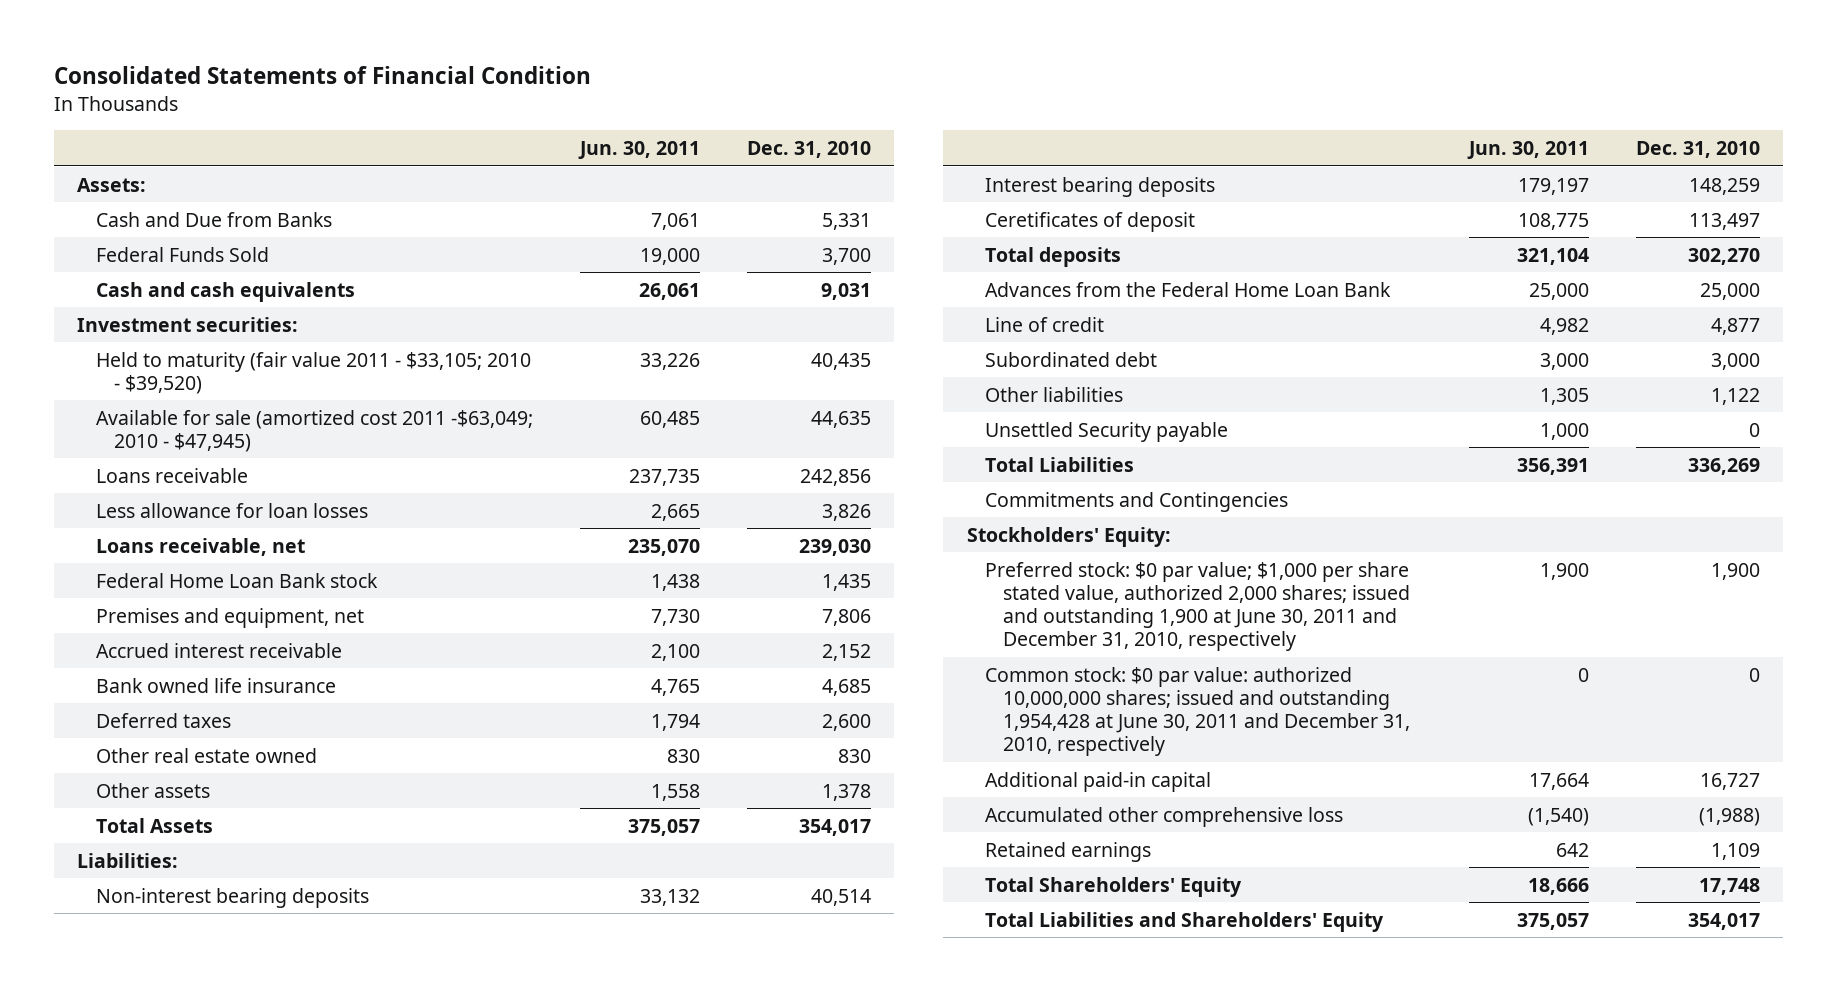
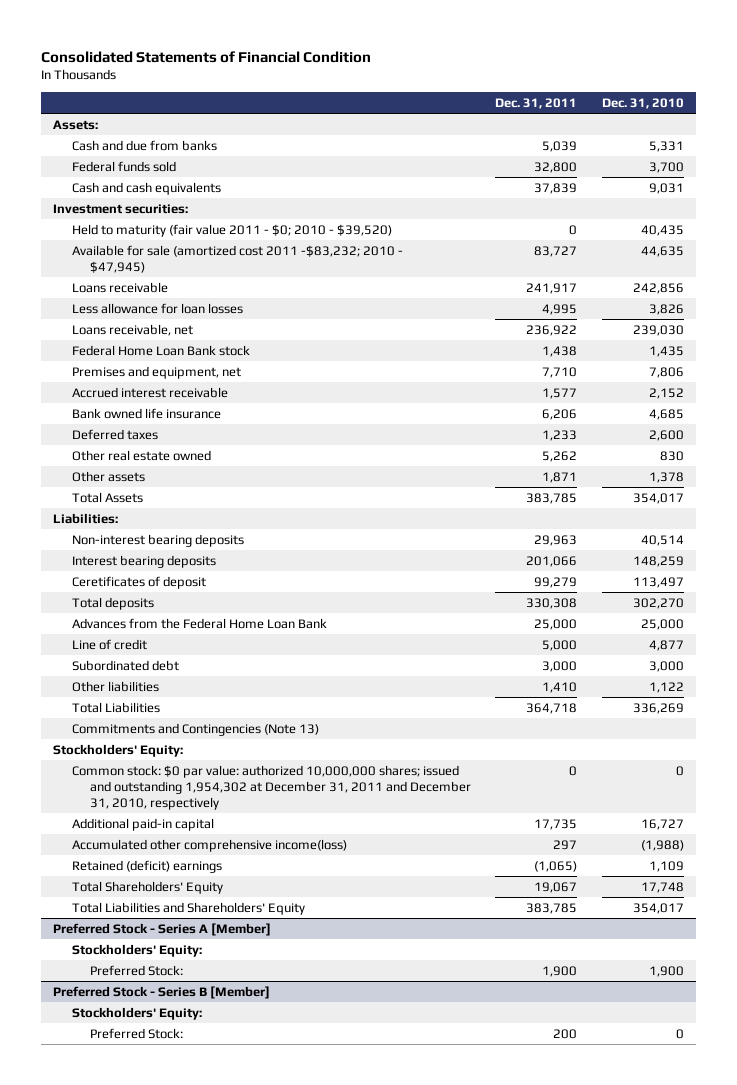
[577,141,700,160] Jun. 30, 2011 -> none
none -> [495,98,578,110] Dec. 31, 2011
[95,211,332,227] Cash and Due from Banks -> [71,139,217,151] Cash and due from banks
[95,246,269,262] Federal Funds Sold -> [71,160,176,172] Federal funds sold
[95,351,531,394] Held to maturity (fair value 2011 - $33,105; 2010 - $39,520) -> [71,223,392,237] Held to maturity (fair value 2011 - $0; 2010 - $39,520)
[95,409,533,452] Available for sale (amortized cost 2011 -$63,049; 2010 - $47,945) -> [71,244,403,273] Available for sale (amortized cost 2011 -$83,232; 2010 - $47,945)
[985,421,1229,442] Unsettled Security payable -> none
[985,491,1289,512] Commitments and Contingencies -> [71,722,319,736] Commitments and Contingencies (Note 13)
[985,561,1411,651] Preferred stock: $0 par value; $1,000 per share stated value, authorized 2,000 shares; issued and outstanding 1,900 at June 30, 2011 and December 31, 2010, respectively -> none
[985,666,1411,756] Common stock: $0 par value: authorized 10,000,000 shares; issued and outstanding 1,954,428 at June 30, 2011 and December 31, 2010, respectively -> [71,764,471,811] Common stock: $0 par value: authorized 10,000,000 shares; issued and outstanding 1,954,302 at December 31, 2011 and December 31, 2010, respectively
[985,806,1344,827] Accumulated other comprehensive loss -> [71,838,347,852] Accumulated other comprehensive income(loss)
[985,841,1152,862] Retained earnings -> [71,859,222,873] Retained (deficit) earnings
none -> [53,922,272,936] Preferred Stock - Series A [Member]
none -> [71,943,202,957] Stockholders' Equity:
none -> [89,964,183,976] Preferred Stock:
none -> [53,985,271,999] Preferred Stock - Series B [Member]
none -> [71,1006,202,1020] Stockholders' Equity:
none -> [89,1027,183,1039] Preferred Stock:

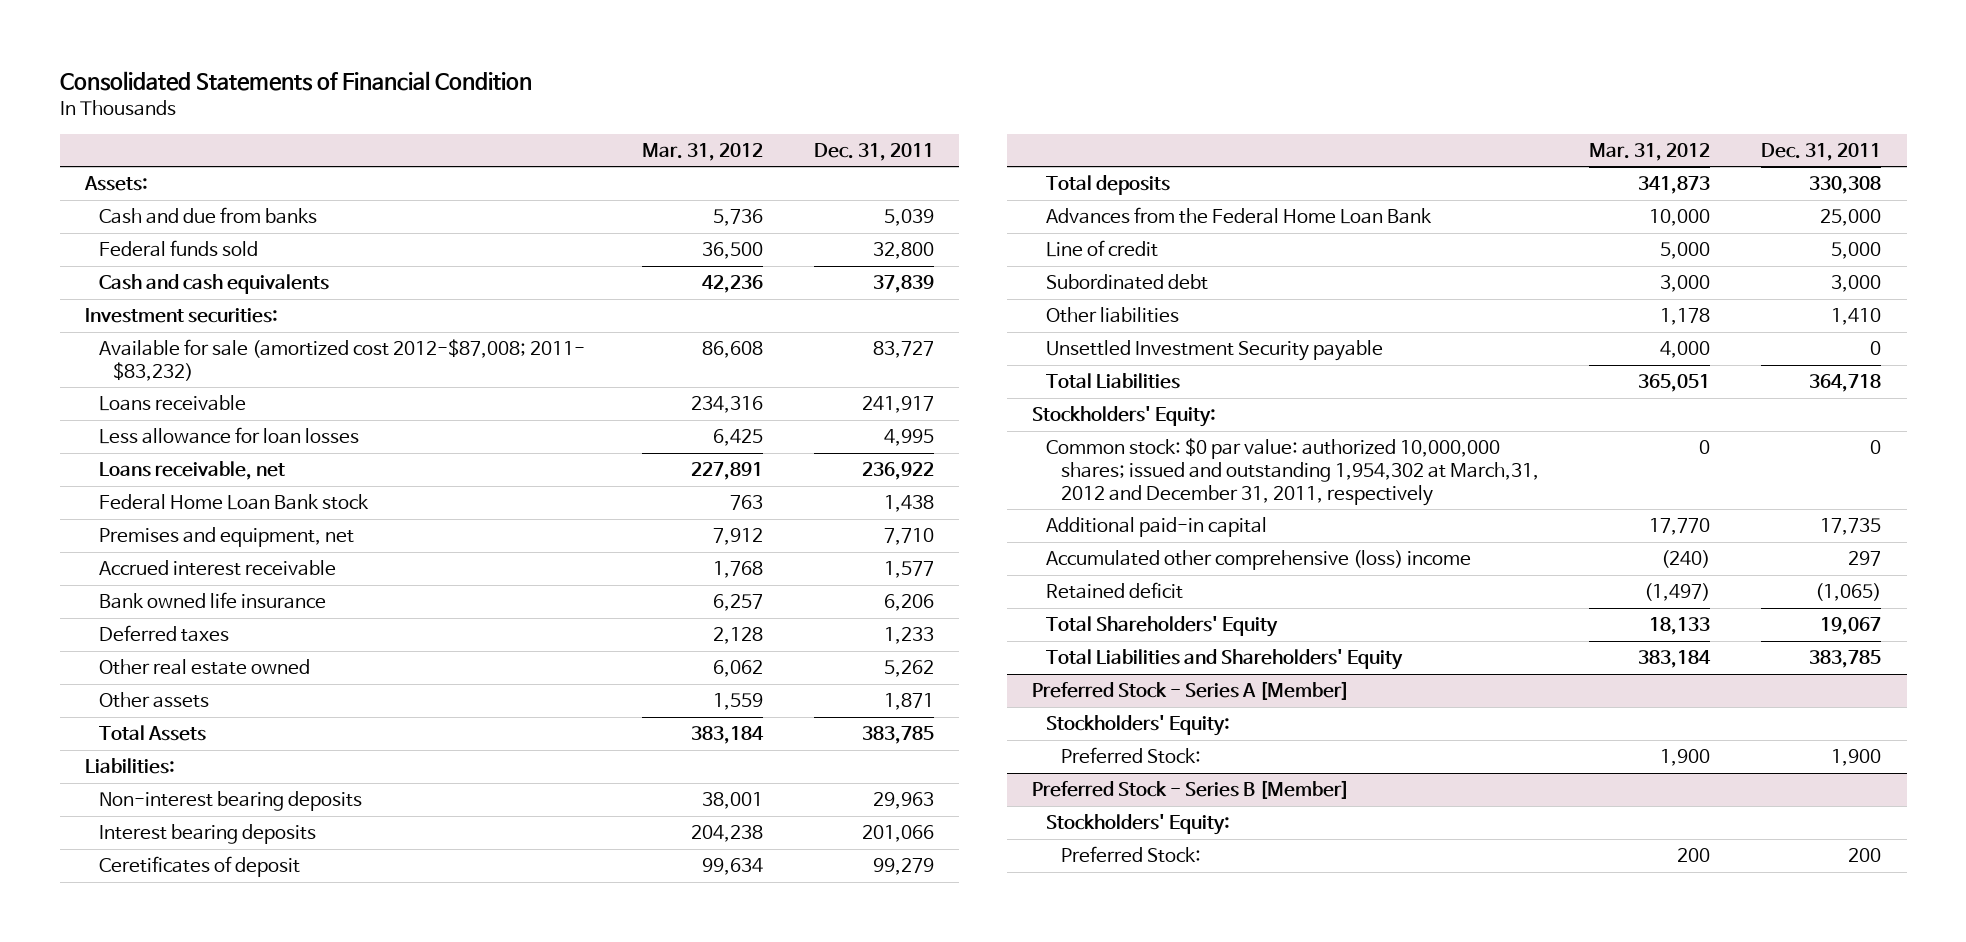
[601,98,684,110] Dec. 31, 2010 -> none
none -> [642,142,764,161] Mar. 31, 2012
[71,223,392,237] Held to maturity (fair value 2011 - $0; 2010 - $39,520) -> none
[71,244,403,273] Available for sale (amortized cost 2011 -$83,232; 2010 - $47,945) -> [99,339,586,381] Available for sale (amortized cost 2012-$87,008; 2011- $83,232)
none -> [1046,340,1384,362] Unsettled Investment Security payable
[71,722,319,736] Commitments and Contingencies (Note 13) -> none
[71,764,471,811] Common stock: $0 par value: authorized 10,000,000 shares; issued and outstanding 1,954,302 at December 31, 2011 and December 31, 2010, respectively -> [1046,438,1539,506] Common stock: $0 par value: authorized 10,000,000 shares; issued and outstanding 1,954,302 at March,31, 2012 and December 31, 2011, respectively
[71,838,347,852] Accumulated other comprehensive income(loss) -> [1046,550,1472,571] Accumulated other comprehensive (loss) income
[71,859,222,873] Retained (deficit) earnings -> [1046,582,1184,600] Retained deficit

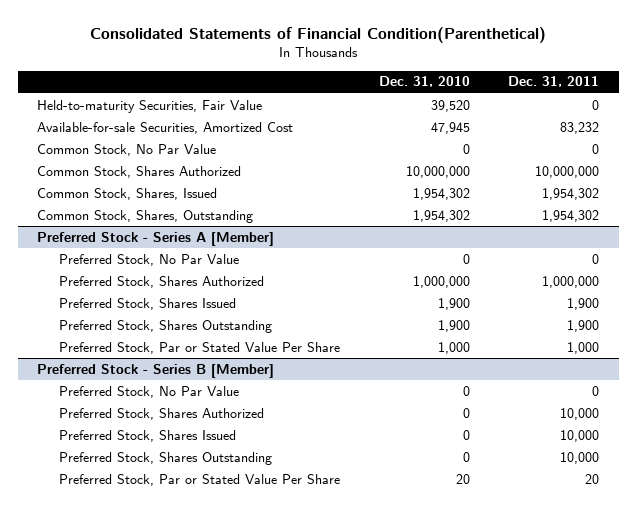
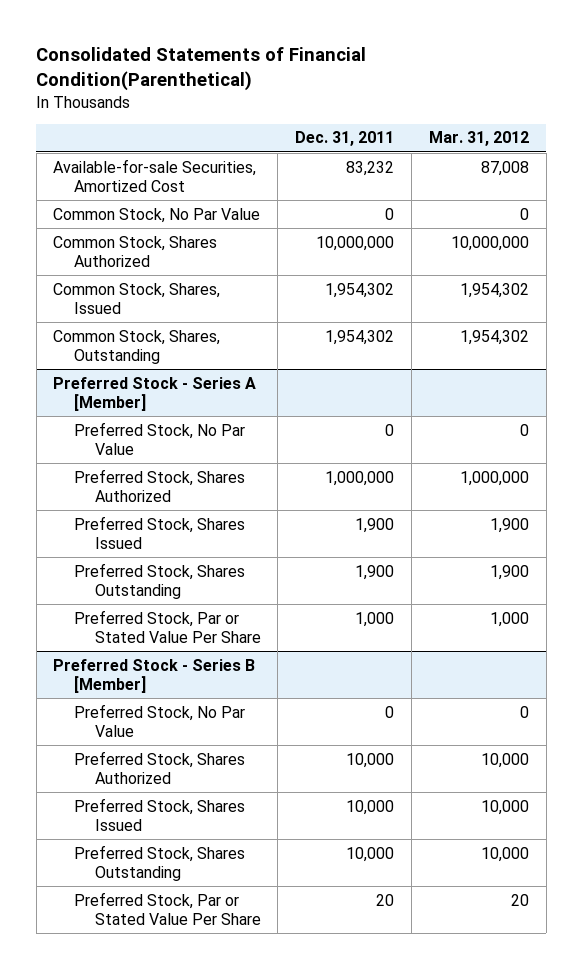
[378,76,470,88] Dec. 31, 2010 -> none
none -> [428,131,529,147] Mar. 31, 2012
[37,99,263,113] Held-to-maturity Securities, Fair Value -> none

